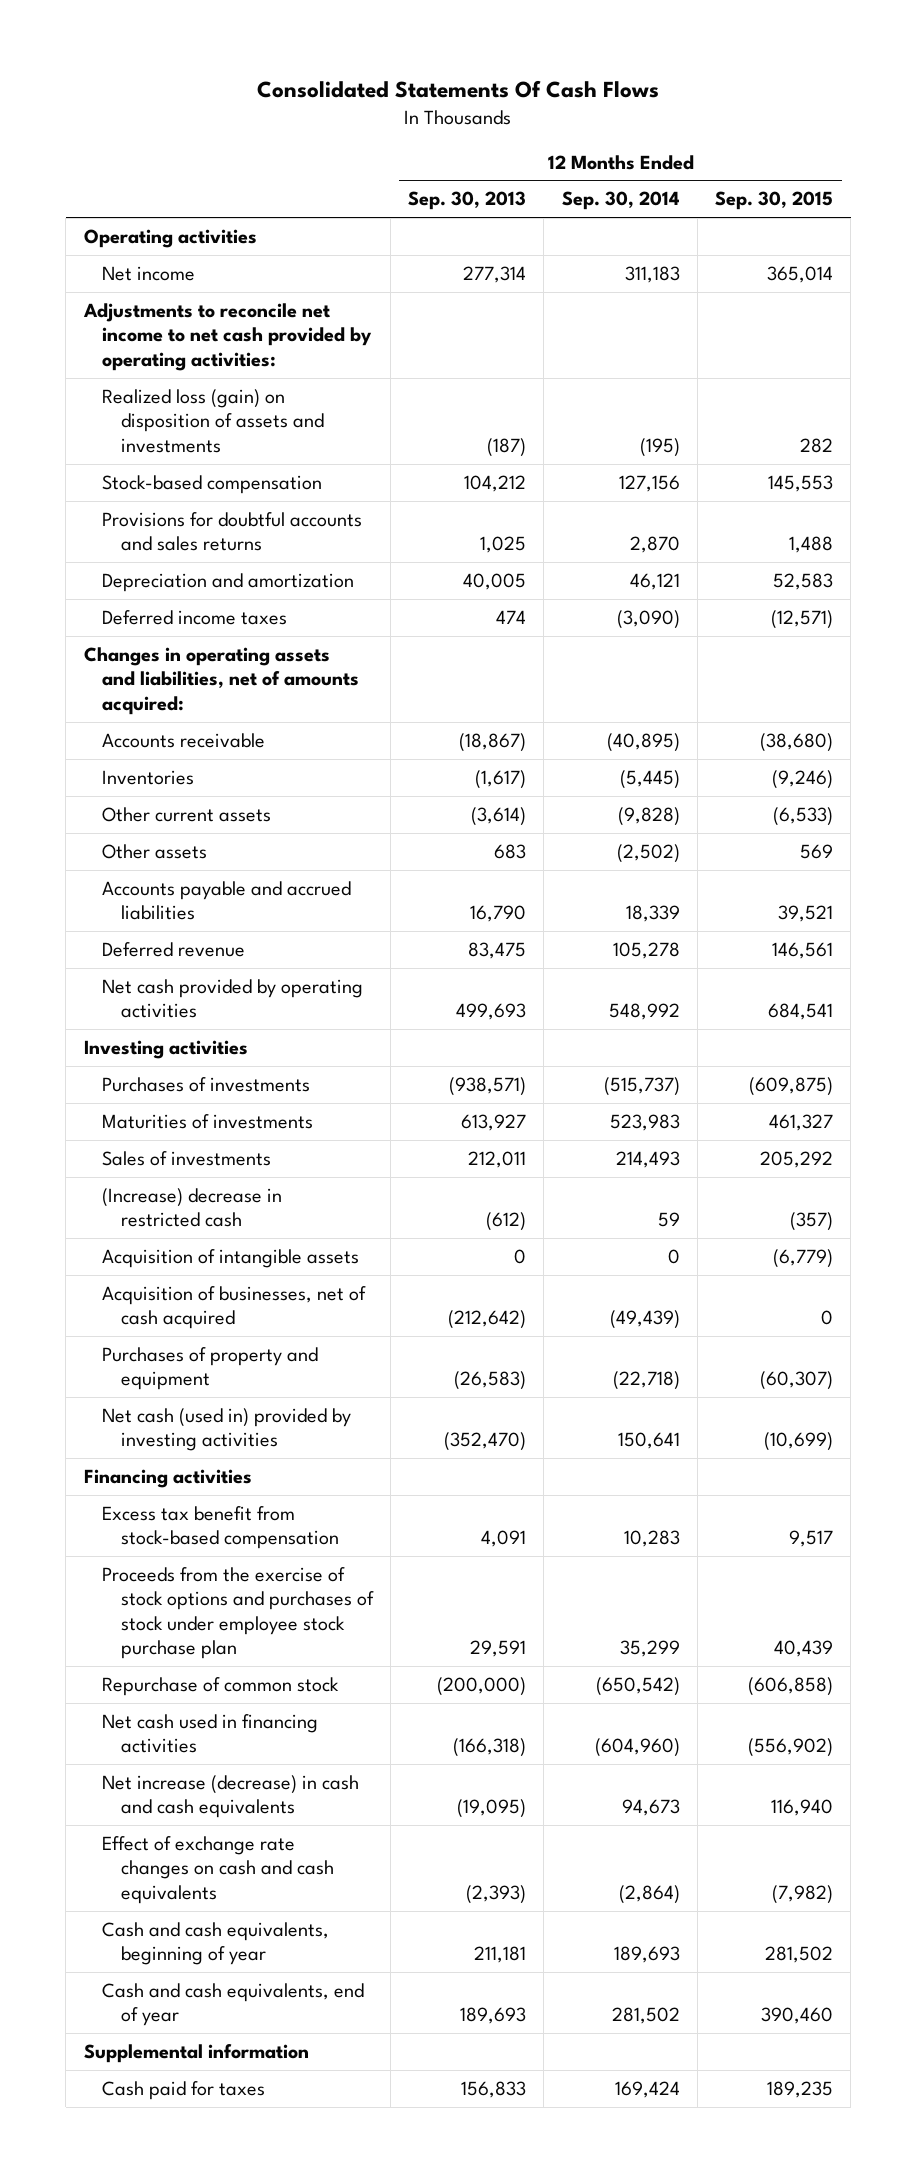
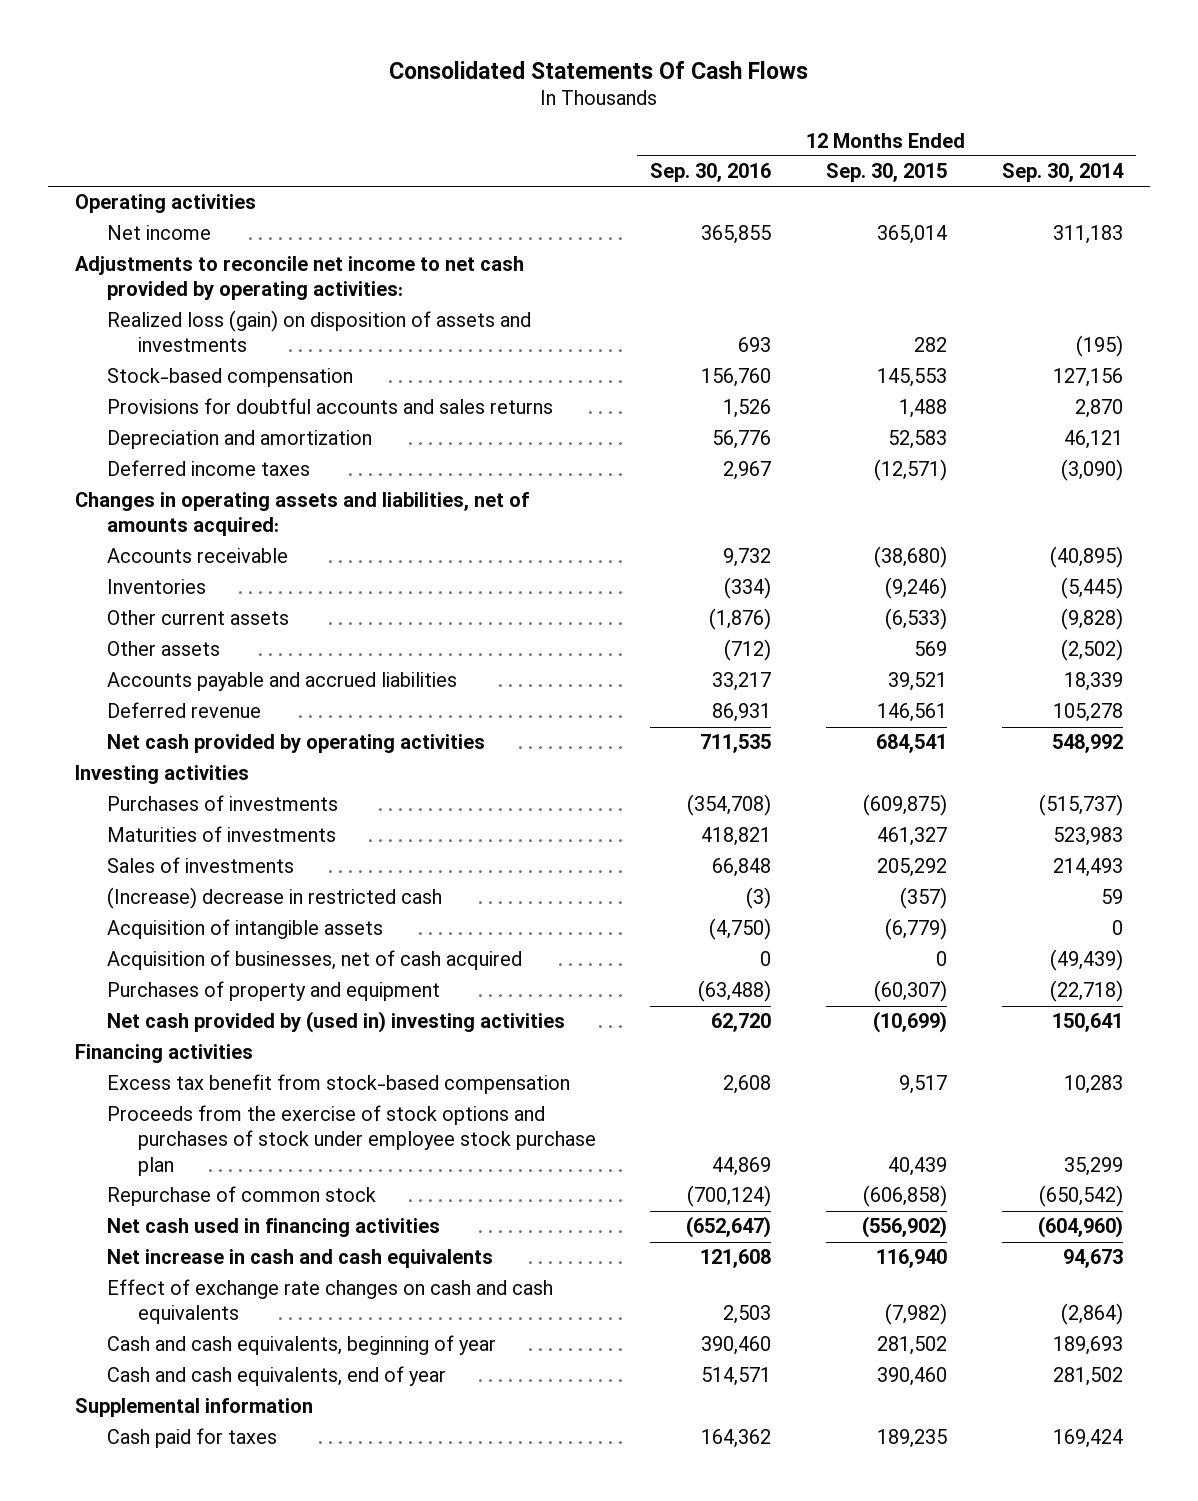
[408,191,527,211] Sep. 30, 2013 -> none
none -> [650,163,772,183] Sep. 30, 2016
[102,1407,352,1452] Net cash (used in) provided by investing activities -> [106,1011,565,1034] Net cash provided by (used in) investing activities
[102,1774,360,1819] Net increase (decrease) in cash and cash equivalents -> [106,1249,493,1269] Net increase in cash and cash equivalents

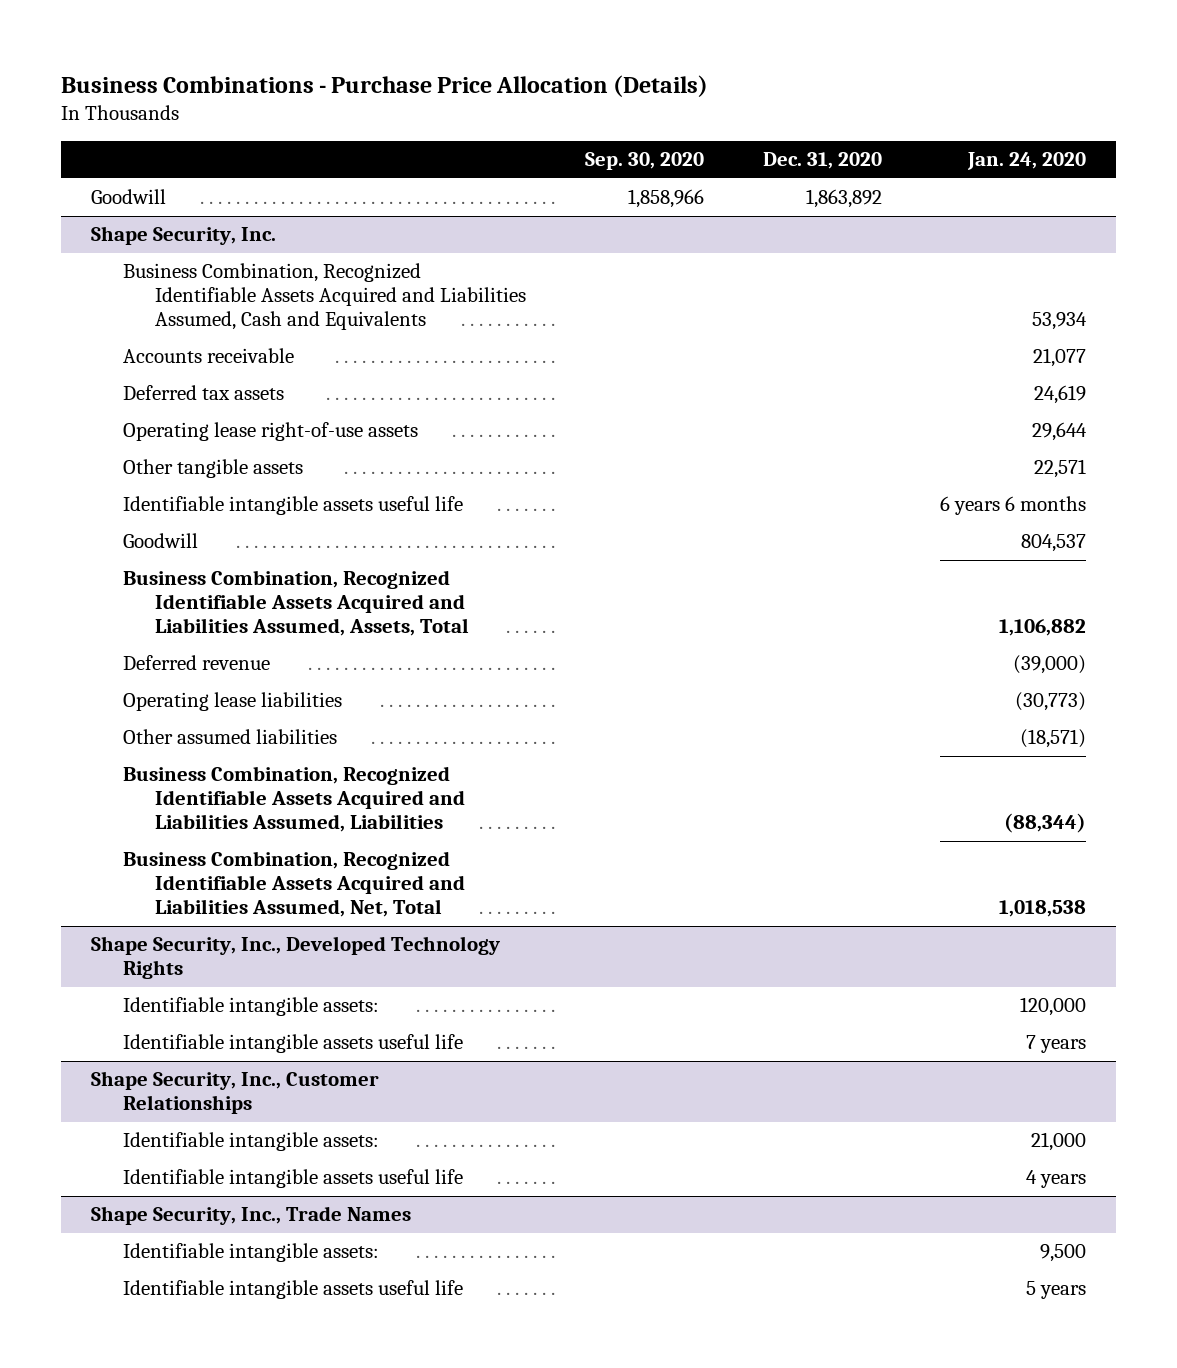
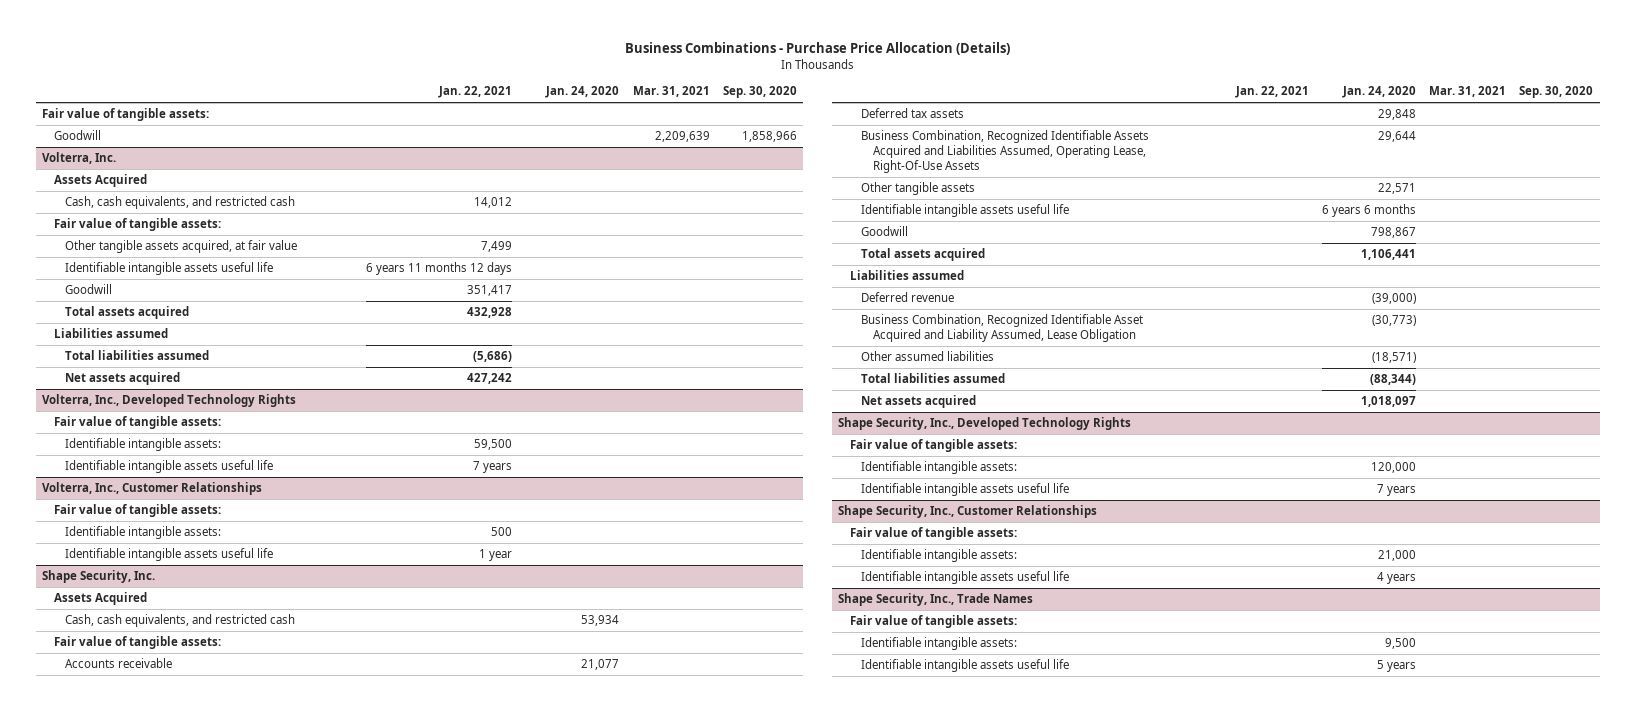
[762,152,882,170] Dec. 31, 2020 -> none
none -> [438,86,513,99] Jan. 22, 2021
none -> [632,86,710,98] Mar. 31, 2021
none -> [42,108,210,122] Fair value of tangible assets:
none -> [42,152,117,165] Volterra, Inc.
none -> [53,174,147,188] Assets Acquired
none -> [65,196,296,210] Cash, cash equivalents, and restricted cash
none -> [53,218,221,232] Fair value of tangible assets:
none -> [65,240,298,254] Other tangible assets acquired, at fair value
none -> [65,262,274,276] Identifiable intangible assets useful life
none -> [65,284,113,295] Goodwill
none -> [65,306,190,320] Total assets acquired
none -> [53,328,168,339] Liabilities assumed
none -> [65,350,210,361] Total liabilities assumed
none -> [65,372,181,386] Net assets acquired
none -> [42,394,297,408] Volterra, Inc., Developed Technology Rights
none -> [53,416,221,430] Fair value of tangible assets:
none -> [65,438,222,452] Identifiable intangible assets:
none -> [65,460,274,474] Identifiable intangible assets useful life
none -> [42,482,263,496] Volterra, Inc., Customer Relationships
none -> [53,504,221,518] Fair value of tangible assets:
none -> [65,526,222,540] Identifiable intangible assets:
none -> [65,548,274,562] Identifiable intangible assets useful life
none -> [53,592,147,606] Assets Acquired
[122,263,526,331] Business Combination, Recognized Identifiable Assets Acquired and Liabilities Assumed, Cash and Equivalents -> [65,614,296,628] Cash, cash equivalents, and restricted cash
none -> [53,636,221,650] Fair value of tangible assets:
[1034,385,1087,405] 24,619 -> [1377,109,1416,121] 29,848
[122,422,418,442] Operating lease right-of-use assets -> [861,130,1150,173] Business Combination, Recognized Identifiable Assets Acquired and Liabilities Assumed, Operating Lease, Right-Of-Use Assets
[1021,534,1087,553] 804,537 -> [1370,227,1416,239] 798,867
[122,570,469,637] Business Combination, Recognized Identifiable Assets Acquired and Liabilities Assumed, Assets, Total -> [861,248,986,262] Total assets acquired
[999,619,1087,637] 1,106,882 -> [1360,249,1416,261] 1,106,441
none -> [849,270,964,281] Liabilities assumed
[122,692,342,712] Operating lease liabilities -> [861,314,1144,343] Business Combination, Recognized Identifiable Asset Acquired and Liability Assumed, Lease Obligation
[122,766,465,833] Business Combination, Recognized Identifiable Assets Acquired and Liabilities Assumed, Liabilities -> [861,373,1006,384] Total liabilities assumed
[122,851,465,918] Business Combination, Recognized Identifiable Assets Acquired and Liabilities Assumed, Net, Total -> [861,395,977,409] Net assets acquired
[999,900,1087,918] 1,018,538 -> [1360,396,1416,408] 1,018,097
none -> [849,439,1017,453] Fair value of tangible assets:
none -> [849,527,1017,541] Fair value of tangible assets:
none -> [849,615,1017,629] Fair value of tangible assets:

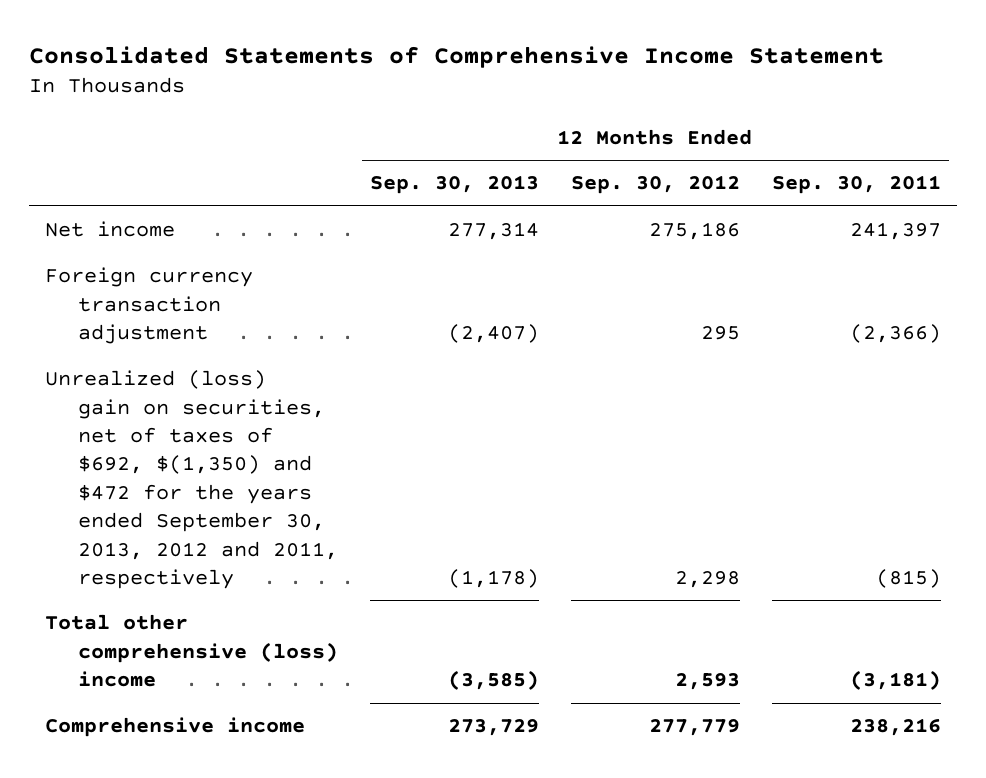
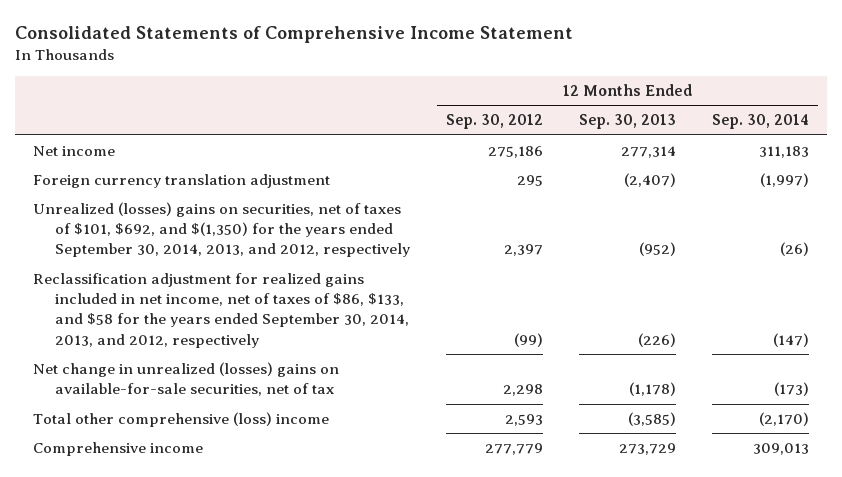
[771,175,941,195] Sep. 30, 2011 -> none
none -> [712,114,810,130] Sep. 30, 2014
[44,267,253,345] Foreign currency transaction adjustment -> [32,174,330,189] Foreign currency translation adjustment
[44,370,338,589] Unrealized (loss) gain on securities, net of taxes of $692, $(1,350) and $472 for the years ended September 30, 2013, 2012 and 2011, respectively -> [32,202,411,258] Unrealized (losses) gains on securities, net of taxes of $101, $692, and $(1,350) for the years ended September 30, 2014, 2013, and 2012, respectively
[447,568,539,588] (1,178) -> [639,242,677,257] (952)
[674,570,740,588] 2,298 -> [504,244,544,257] 2,397
none -> [32,273,410,348] Reclassification adjustment for realized gains included in net income, net of taxes of $86, $133, and $58 for the years ended September 30, 2014, 2013, and 2012, respectively
none -> [32,362,339,397] Net change in unrealized (losses) gains on available-for-sale securities, net of tax

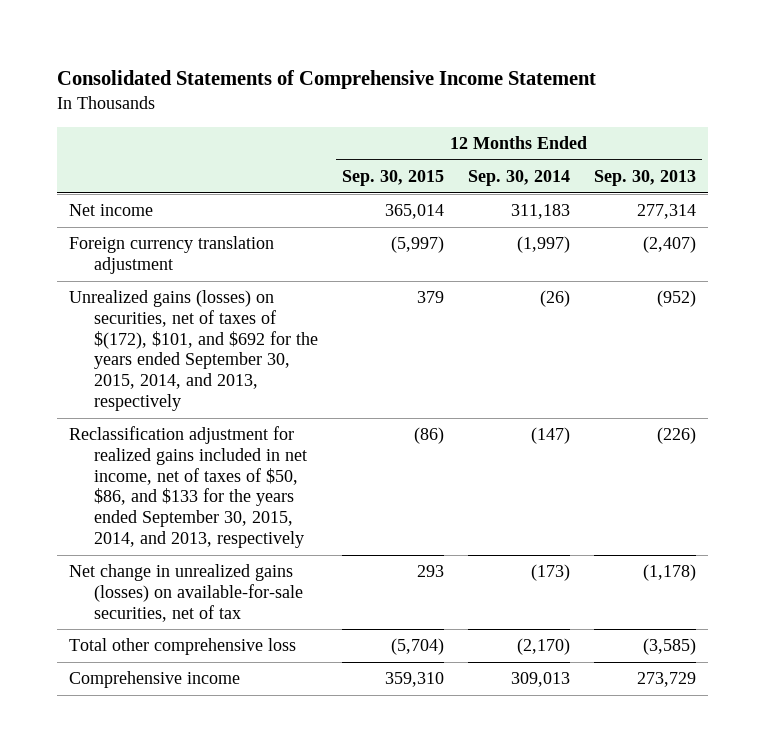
[446,114,544,130] Sep. 30, 2012 -> none
none -> [341,170,444,187] Sep. 30, 2015
[32,202,411,258] Unrealized (losses) gains on securities, net of taxes of $101, $692, and $(1,350) for the years ended September 30, 2014, 2013, and 2012, respectively -> [68,290,318,411] Unrealized gains (losses) on securities, net of taxes of $(172), $101, and $692 for the years ended September 30, 2015, 2014, and 2013, respectively
[32,273,410,348] Reclassification adjustment for realized gains included in net income, net of taxes of $86, $133, and $58 for the years ended September 30, 2014, 2013, and 2012, respectively -> [68,426,307,548] Reclassification adjustment for realized gains included in net income, net of taxes of $50, $86, and $133 for the years ended September 30, 2015, 2014, and 2013, respectively
[32,362,339,397] Net change in unrealized (losses) gains on available-for-sale securities, net of tax -> [68,564,303,622] Net change in unrealized gains (losses) on available-for-sale securities, net of tax
[32,412,329,428] Total other comprehensive (loss) income -> [68,638,296,656] Total other comprehensive loss

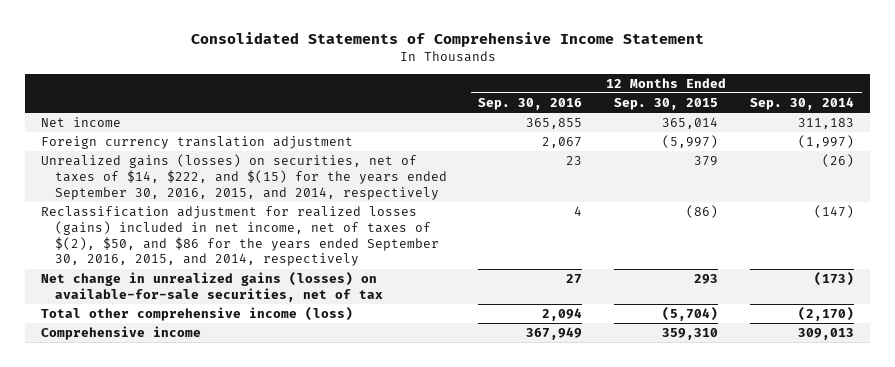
[593,170,696,187] Sep. 30, 2013 -> none
none -> [478,97,583,110] Sep. 30, 2016
[68,290,318,411] Unrealized gains (losses) on securities, net of taxes of $(172), $101, and $692 for the years ended September 30, 2015, 2014, and 2013, respectively -> [40,154,447,200] Unrealized gains (losses) on securities, net of taxes of $14, $222, and $(15) for the years ended September 30, 2016, 2015, and 2014, respectively
[68,426,307,548] Reclassification adjustment for realized gains included in net income, net of taxes of $50, $86, and $133 for the years ended September 30, 2015, 2014, and 2013, respectively -> [40,206,439,267] Reclassification adjustment for realized losses (gains) included in net income, net of taxes of $(2), $50, and $86 for the years ended September 30, 2016, 2015, and 2014, respectively
[68,638,296,656] Total other comprehensive loss -> [40,307,353,322] Total other comprehensive income (loss)

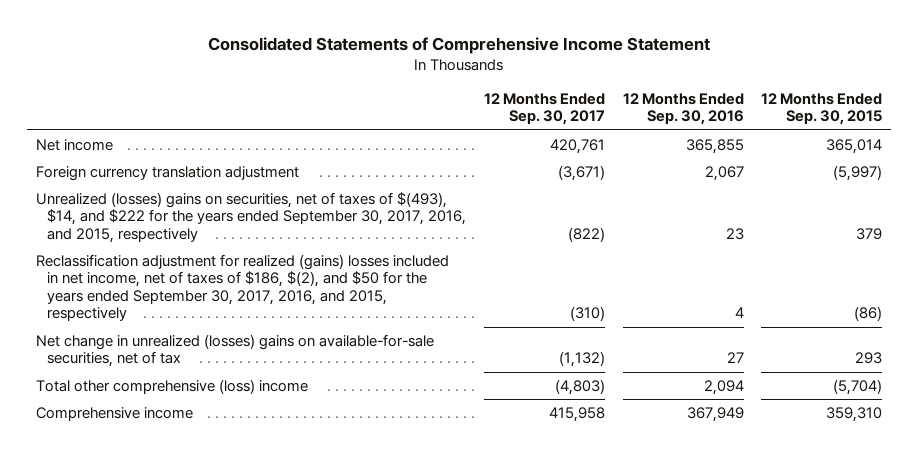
[750,96,855,110] Sep. 30, 2014 -> none
none -> [484,92,606,126] 12 Months Ended Sep. 30, 2017
[40,154,447,200] Unrealized gains (losses) on securities, net of taxes of $14, $222, and $(15) for the years ended September 30, 2016, 2015, and 2014, respectively -> [35,191,467,243] Unrealized (losses) gains on securities, net of taxes of $(493), $14, and $222 for the years ended September 30, 2017, 2016, and 2015, respectively
[40,206,439,267] Reclassification adjustment for realized losses (gains) included in net income, net of taxes of $(2), $50, and $86 for the years ended September 30, 2016, 2015, and 2014, respectively -> [35,253,449,322] Reclassification adjustment for realized (gains) losses included in net income, net of taxes of $186, $(2), and $50 for the years ended September 30, 2017, 2016, and 2015, respectively
[40,272,383,302] Net change in unrealized gains (losses) on available-for-sale securities, net of tax -> [35,333,434,368] Net change in unrealized (losses) gains on available-for-sale securities, net of tax
[40,307,353,322] Total other comprehensive income (loss) -> [35,378,308,394] Total other comprehensive (loss) income

